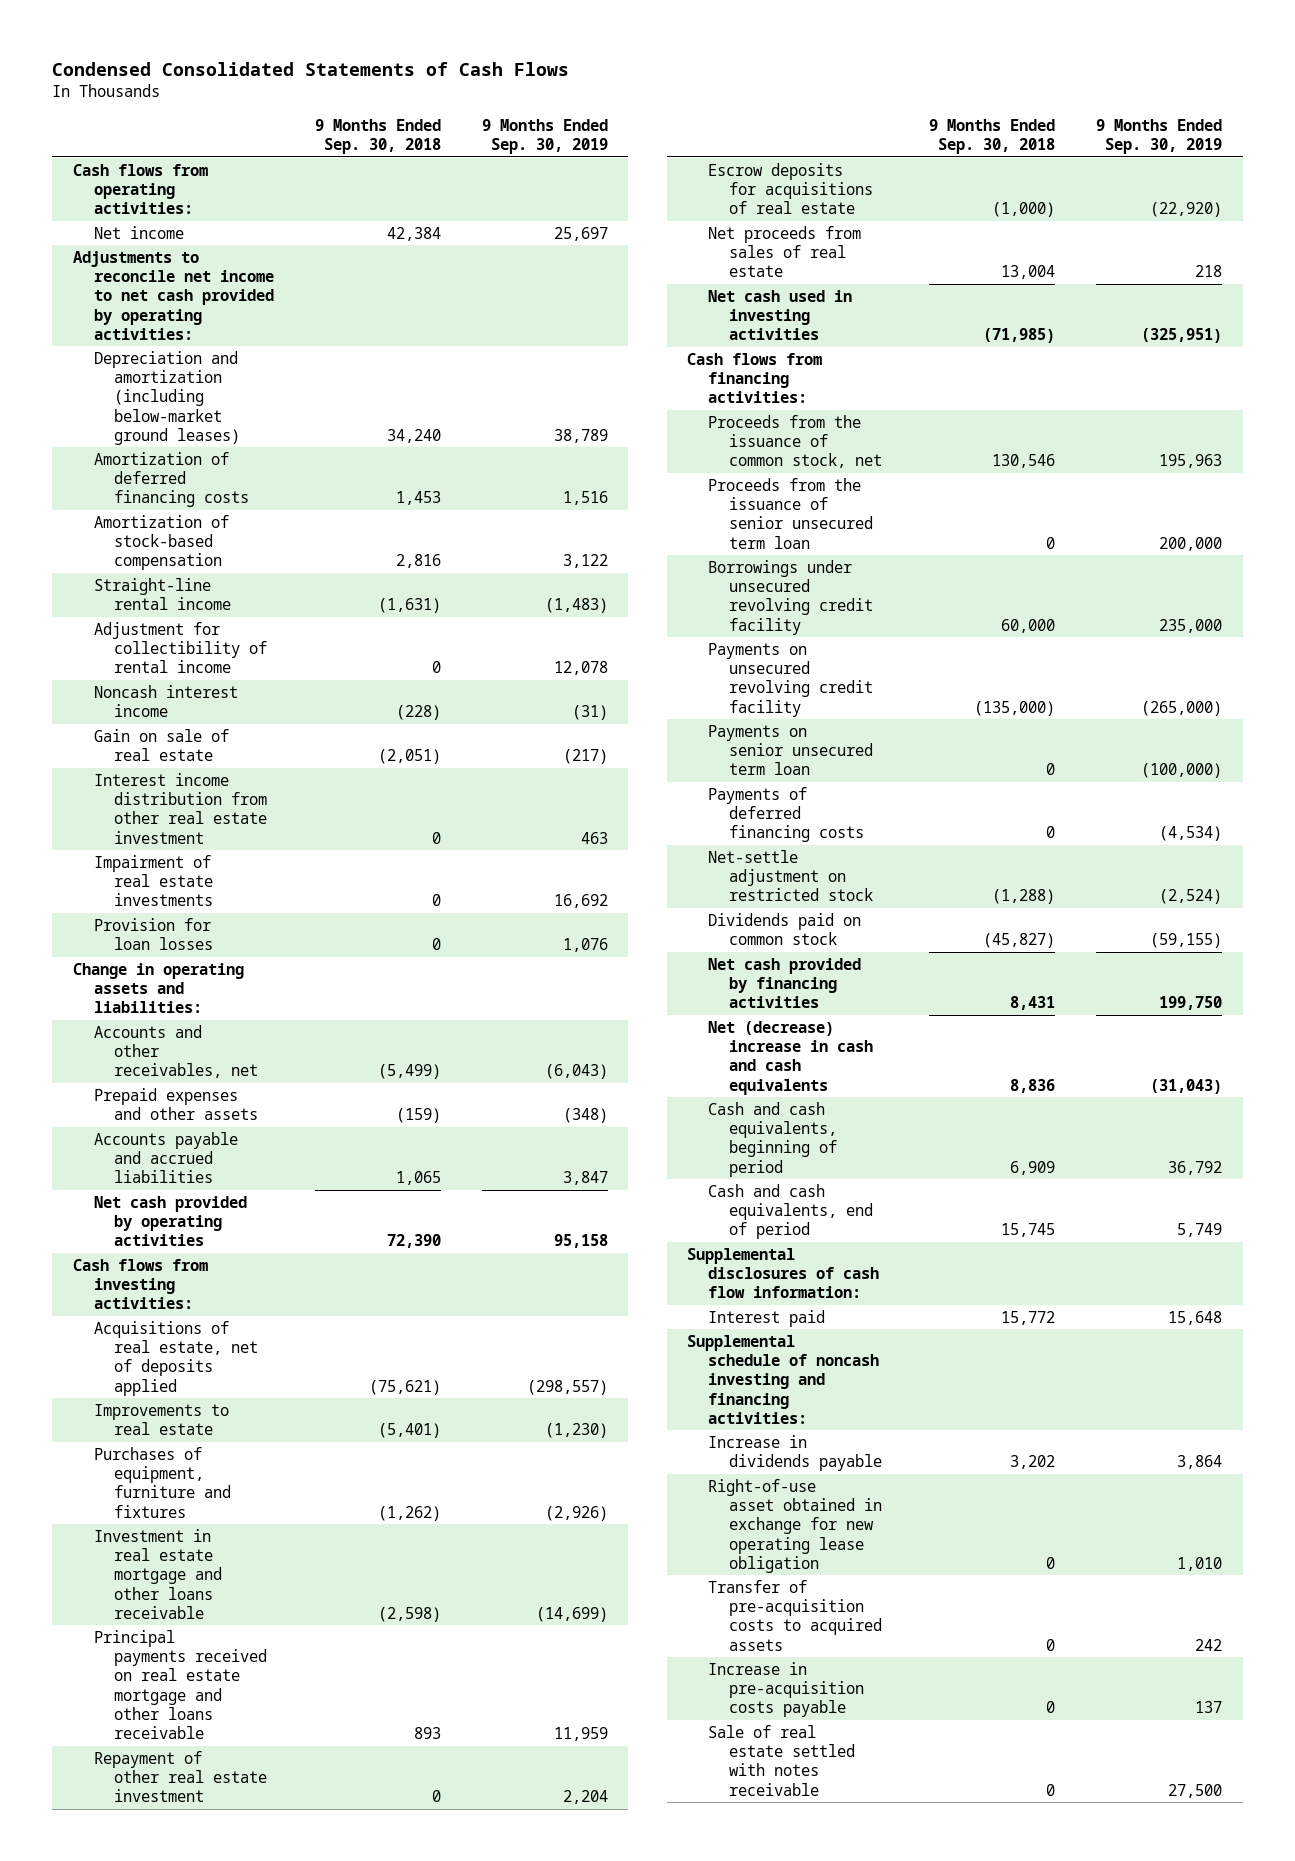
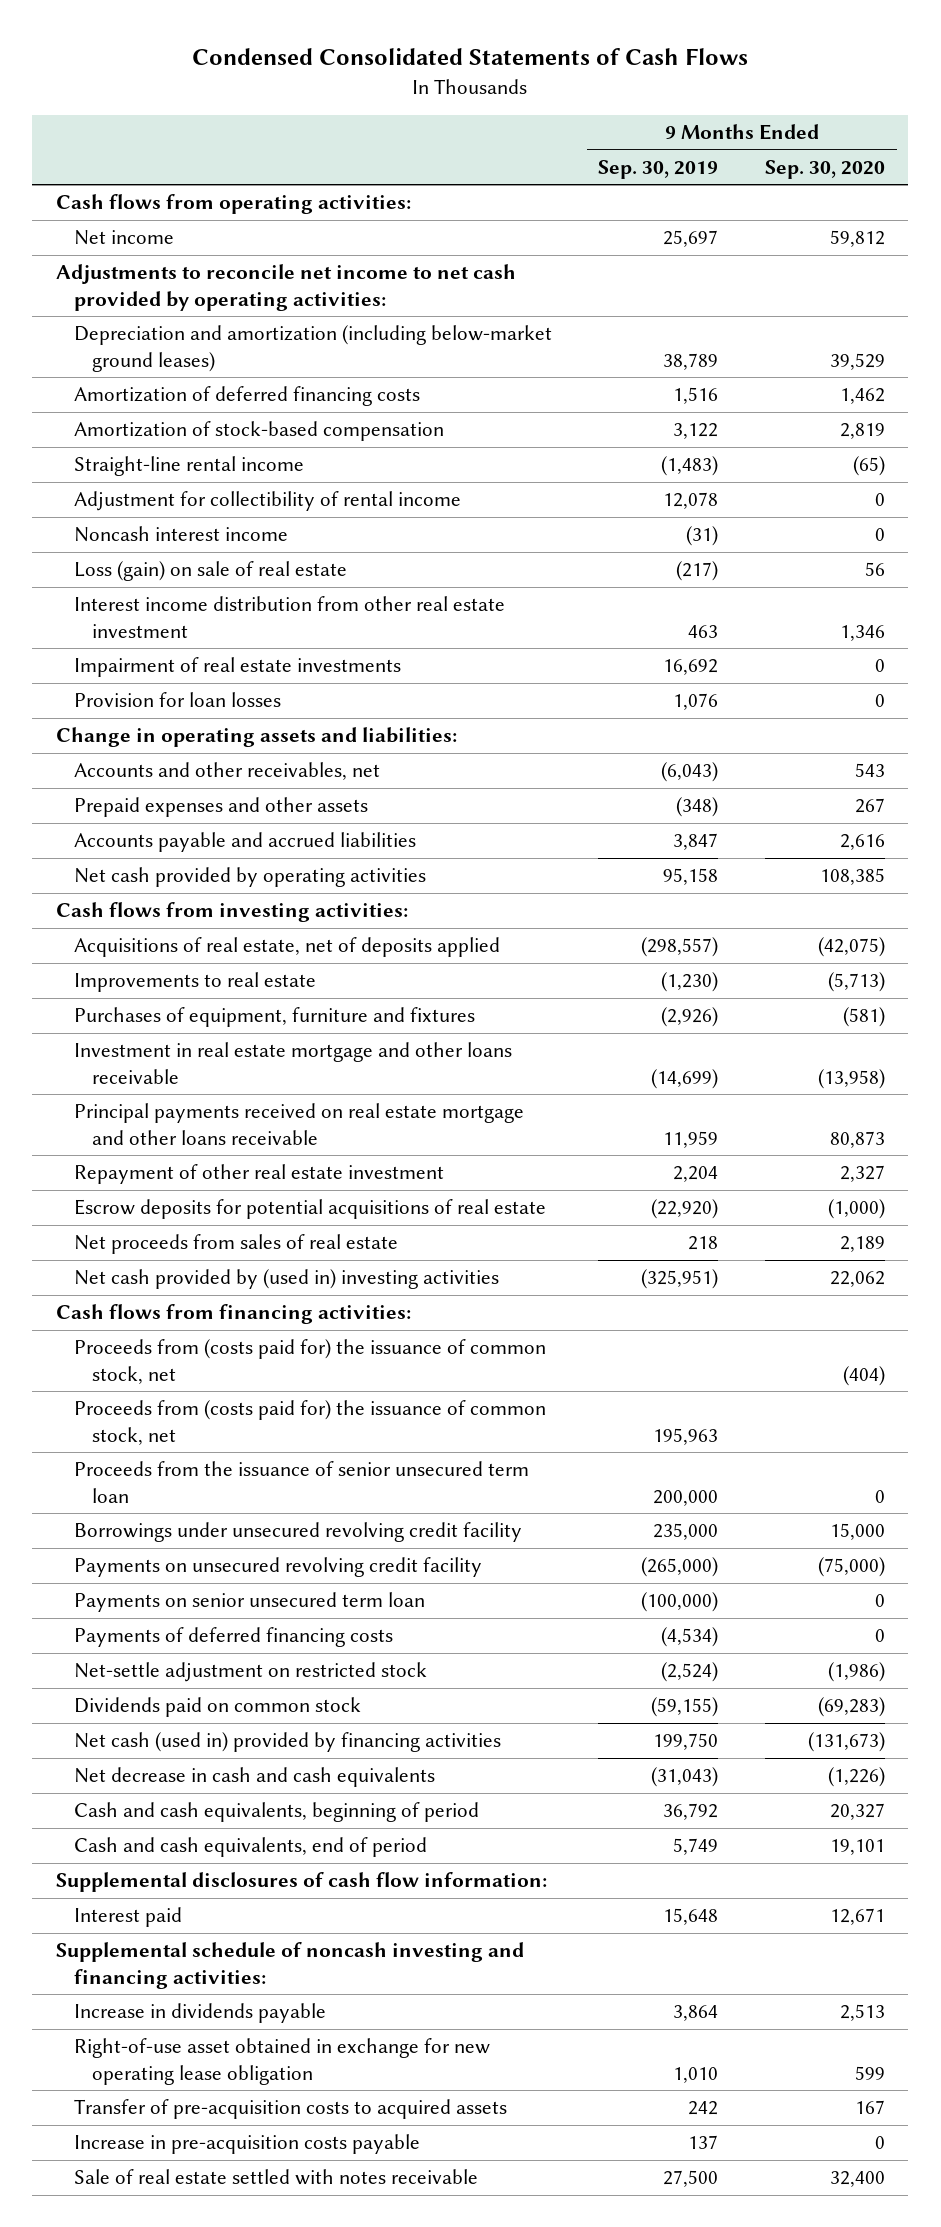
[314,118,441,154] 9 Months Ended Sep. 30, 2018 -> none
none -> [765,159,886,179] Sep. 30, 2020
[93,728,229,762] Gain on sale of real estate -> [73,561,347,582] Loss (gain) on sale of real estate
[708,162,873,215] Escrow deposits for acquisitions of real estate -> [73,1199,546,1220] Escrow deposits for potential acquisitions of real estate
[708,289,853,341] Net cash used in investing activities -> [73,1269,499,1290] Net cash provided by (used in) investing activities
none -> [73,1339,546,1384] Proceeds from (costs paid for) the issuance of common stock, net
[708,414,882,469] Proceeds from the issuance of common stock, net -> [73,1400,546,1445] Proceeds from (costs paid for) the issuance of common stock, net
[708,957,862,1009] Net cash provided by financing activities -> [73,1732,501,1753] Net cash (used in) provided by financing activities
[708,1020,873,1095] Net (decrease) increase in cash and cash equivalents -> [73,1767,435,1788] Net decrease in cash and cash equivalents

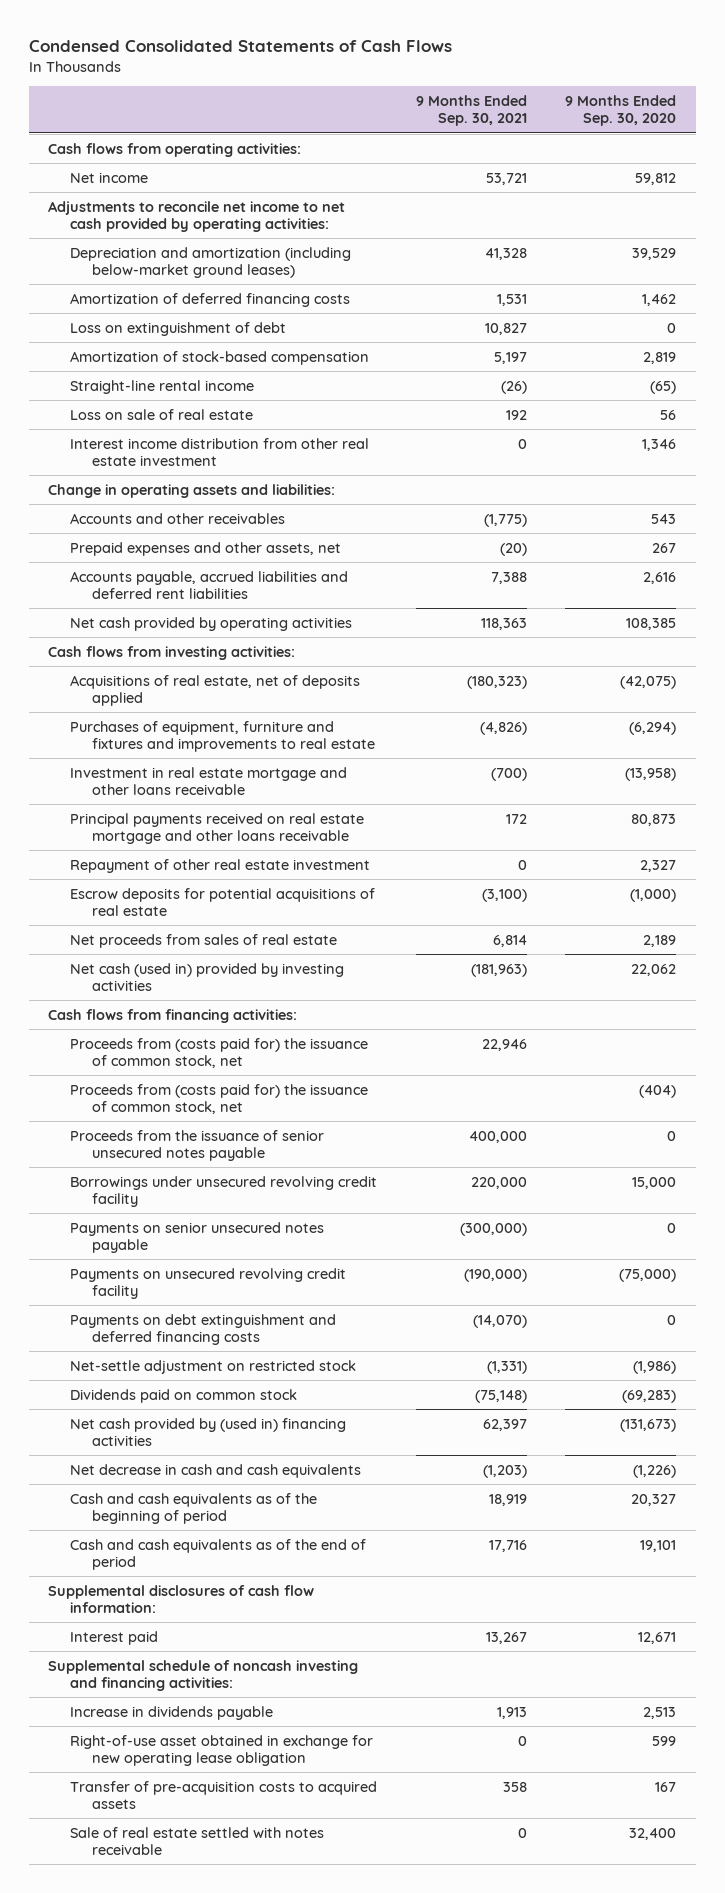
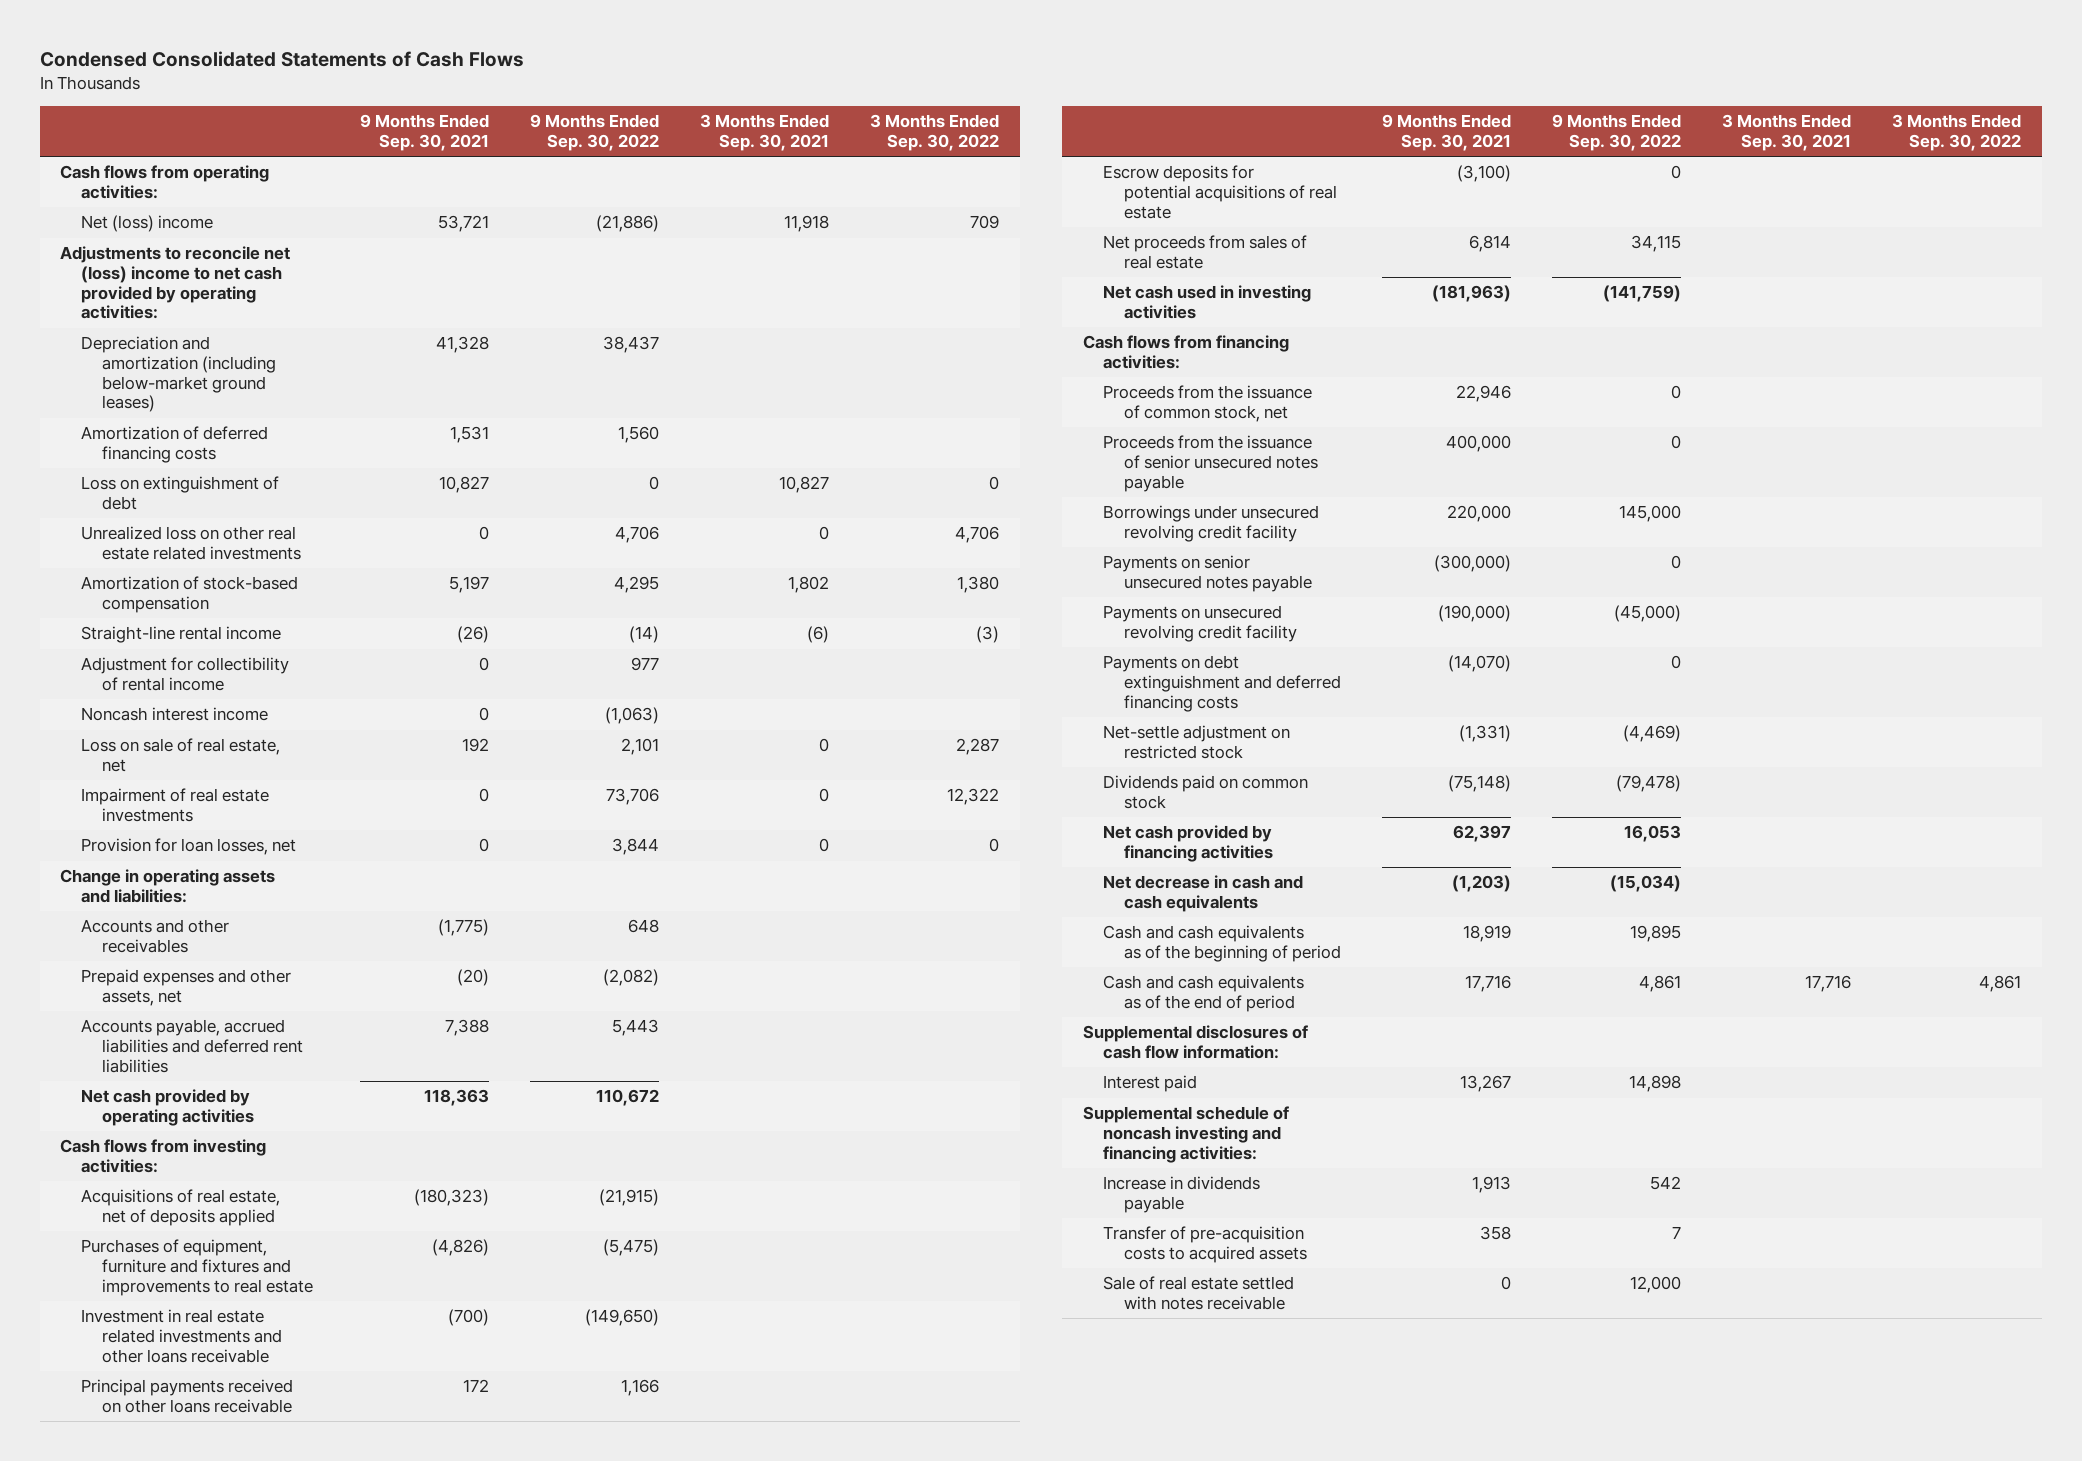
[565,94,677,127] 9 Months Ended Sep. 30, 2020 -> none
none -> [530,114,660,151] 9 Months Ended Sep. 30, 2022
none -> [700,114,830,151] 3 Months Ended Sep. 30, 2021
none -> [870,114,1000,151] 3 Months Ended Sep. 30, 2022
[70,171,149,183] Net income -> [81,215,214,233] Net (loss) income
[48,200,346,233] Adjustments to reconcile net income to net cash provided by operating activities: -> [60,246,291,320] Adjustments to reconcile net (loss) income to net cash provided by operating activities:
none -> [81,526,301,560] Unrealized loss on other real estate related investments
[70,437,370,467] Interest income distribution from other real estate investment -> none
none -> [81,657,290,691] Adjustment for collectibility of rental income
none -> [81,707,269,722] Noncash interest income
[70,408,254,420] Loss on sale of real estate -> [81,738,281,772] Loss on sale of real estate, net
none -> [81,788,270,822] Impairment of real estate investments
none -> [81,838,297,856] Provision for loan losses, net
[70,858,371,873] Repayment of other real estate investment -> none
[70,766,348,796] Investment in real estate mortgage and other loans receivable -> [81,1309,282,1363] Investment in real estate related investments and other loans receivable
[70,812,365,845] Principal payments received on real estate mortgage and other loans receivable -> [81,1379,294,1413] Principal payments received on other loans receivable
[70,962,345,992] Net cash (used in) provided by investing activities -> [1103,285,1312,319] Net cash used in investing activities
[70,1083,369,1115] Proceeds from (costs paid for) the issuance of common stock, net -> none
[70,1037,369,1069] Proceeds from (costs paid for) the issuance of common stock, net -> [1103,385,1313,422] Proceeds from the issuance of common stock, net
[70,1417,347,1447] Net cash provided by (used in) financing activities -> [1103,825,1274,862] Net cash provided by financing activities
[70,1734,374,1767] Right-of-use asset obtained in exchange for new operating lease obligation -> none

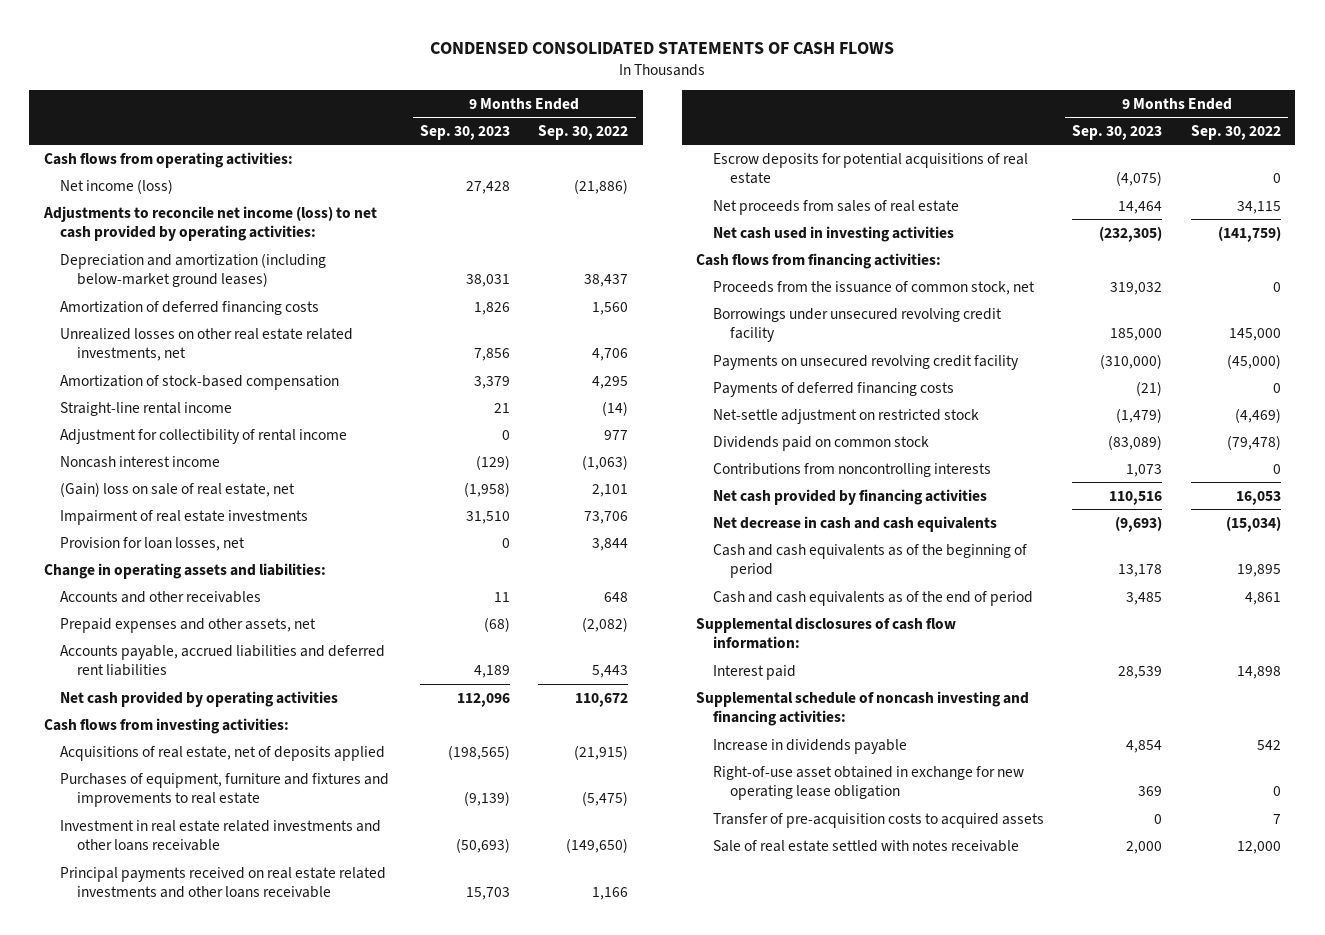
[39,51,524,68] Condensed Consolidated Statements of Cash Flows -> [430,41,895,54] CONDENSED CONSOLIDATED STATEMENTS OF CASH FLOWS
[359,114,489,151] 9 Months Ended Sep. 30, 2021 -> none
[700,114,830,151] 3 Months Ended Sep. 30, 2021 -> none
[870,114,1000,151] 3 Months Ended Sep. 30, 2022 -> none
none -> [419,124,510,140] Sep. 30, 2023
[81,215,214,233] Net (loss) income -> [60,178,174,194] Net income (loss)
[60,246,291,320] Adjustments to reconcile net (loss) income to net cash provided by operating activities: -> [42,205,377,242] Adjustments to reconcile net income (loss) to net cash provided by operating activities:
[81,476,280,510] Loss on extinguishment of debt -> none
[81,526,301,560] Unrealized loss on other real estate related investments -> [60,327,354,362] Unrealized losses on other real estate related investments, net
[81,738,281,772] Loss on sale of real estate, net -> [60,481,296,497] (Gain) loss on sale of real estate, net
[81,1379,294,1413] Principal payments received on other loans receivable -> [60,866,387,899] Principal payments received on real estate related investments and other loans receivable
[1103,435,1319,492] Proceeds from the issuance of senior unsecured notes payable -> none
[1103,555,1313,592] Payments on senior unsecured notes payable -> none
[1103,655,1342,712] Payments on debt extinguishment and deferred financing costs -> [712,381,954,397] Payments of deferred financing costs
none -> [712,462,991,477] Contributions from noncontrolling interests
none -> [712,765,1024,801] Right-of-use asset obtained in exchange for new operating lease obligation

